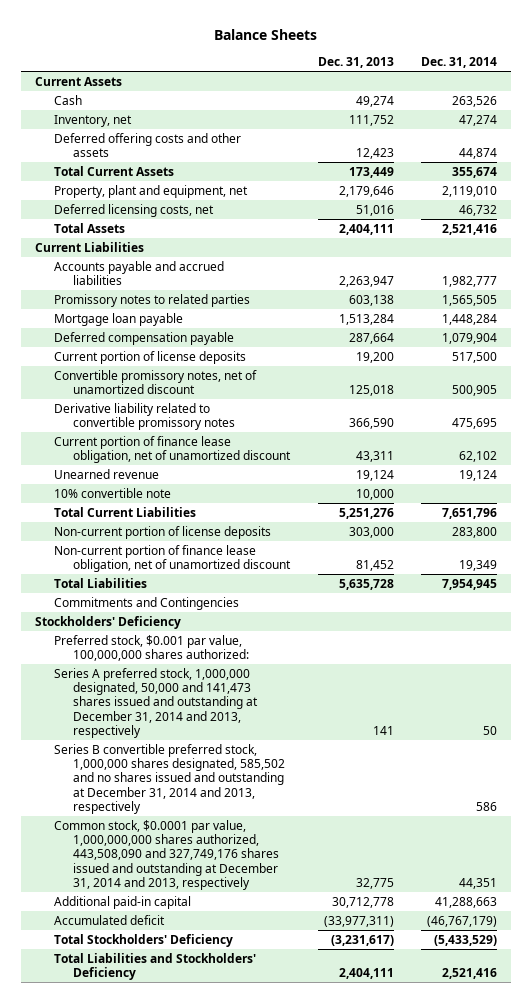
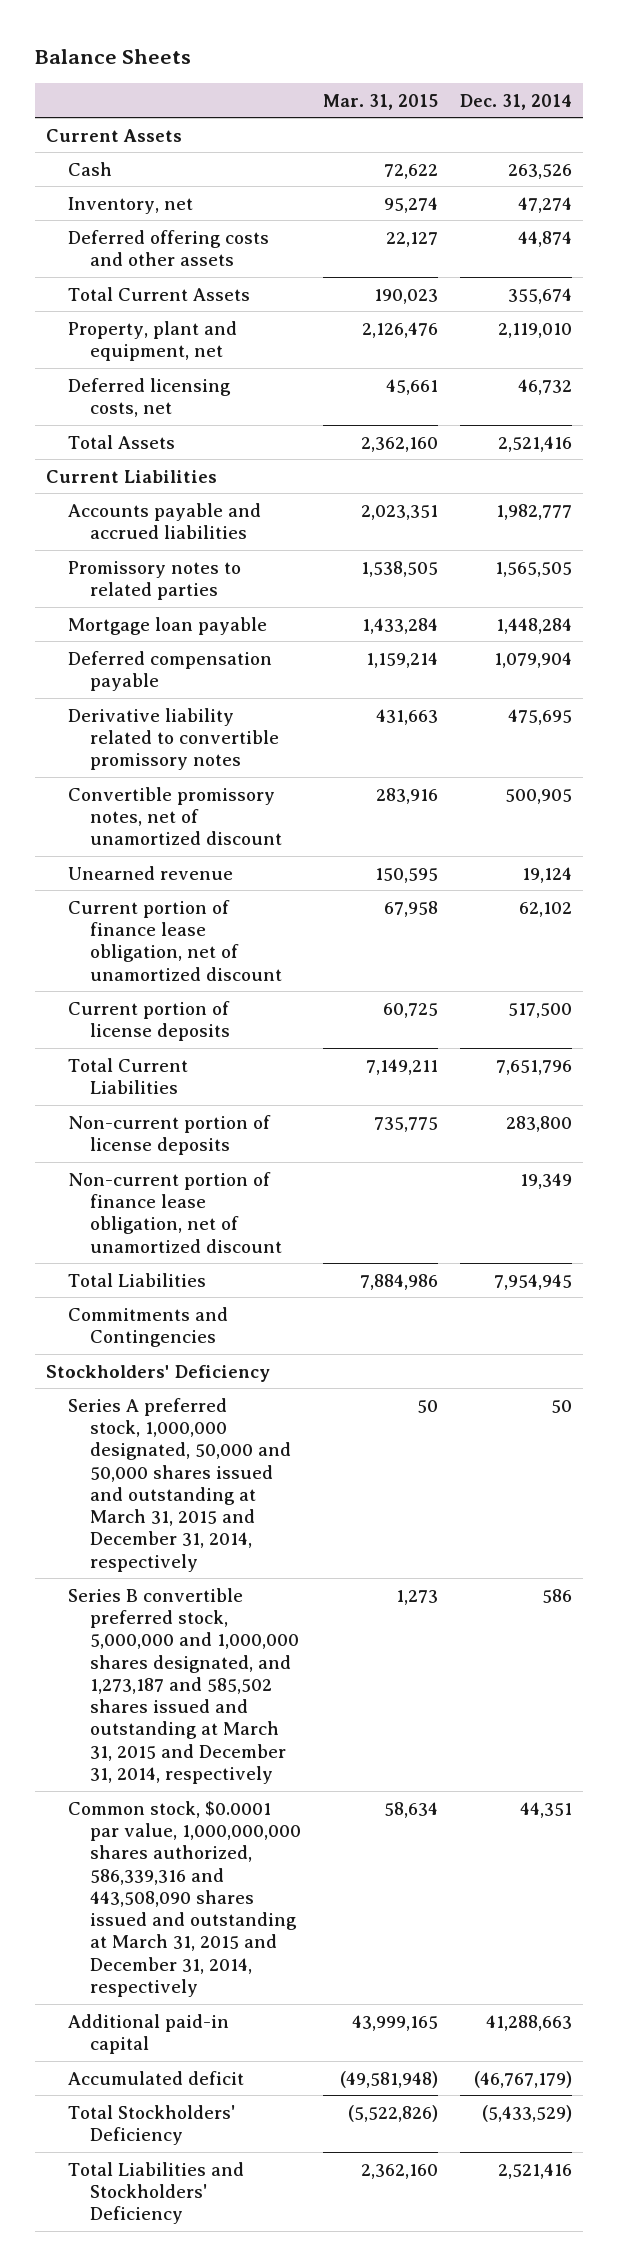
[317,57,394,69] Dec. 31, 2013 -> none
none -> [322,93,438,110] Mar. 31, 2015
[54,369,258,395] Convertible promissory notes, net of unamortized discount -> [68,786,283,846] Convertible promissory notes, net of unamortized discount
[54,487,172,498] 10% convertible note -> none
[54,435,292,464] Current portion of finance lease obligation, net of unamortized discount -> [68,899,283,981] Current portion of finance lease obligation, net of unamortized discount
[54,350,247,364] Current portion of license deposits -> [68,1000,231,1041] Current portion of license deposits
[54,634,250,662] Preferred stock, $0.001 par value, 100,000,000 shares authorized: -> none
[54,667,259,739] Series A preferred stock, 1,000,000 designated, 50,000 and 141,473 shares issued and outstanding at December 31, 2014 and 2013, respectively -> [68,1397,292,1572] Series A preferred stock, 1,000,000 designated, 50,000 and 50,000 shares issued and outstanding at March 31, 2015 and December 31, 2014, respectively
[54,743,286,815] Series B convertible preferred stock, 1,000,000 shares designated, 585,502 and no shares issued and outstanding at December 31, 2014 and 2013, respectively -> [68,1587,300,1785] Series B convertible preferred stock, 5,000,000 and 1,000,000 shares designated, and 1,273,187 and 585,502 shares issued and outstanding at March 31, 2015 and December 31, 2014, respectively
[54,819,280,891] Common stock, $0.0001 par value, 1,000,000,000 shares authorized, 443,508,090 and 327,749,176 shares issued and outstanding at December 31, 2014 and 2013, respectively -> [68,1800,302,1998] Common stock, $0.0001 par value, 1,000,000,000 shares authorized, 586,339,316 and 443,508,090 shares issued and outstanding at March 31, 2015 and December 31, 2014, respectively

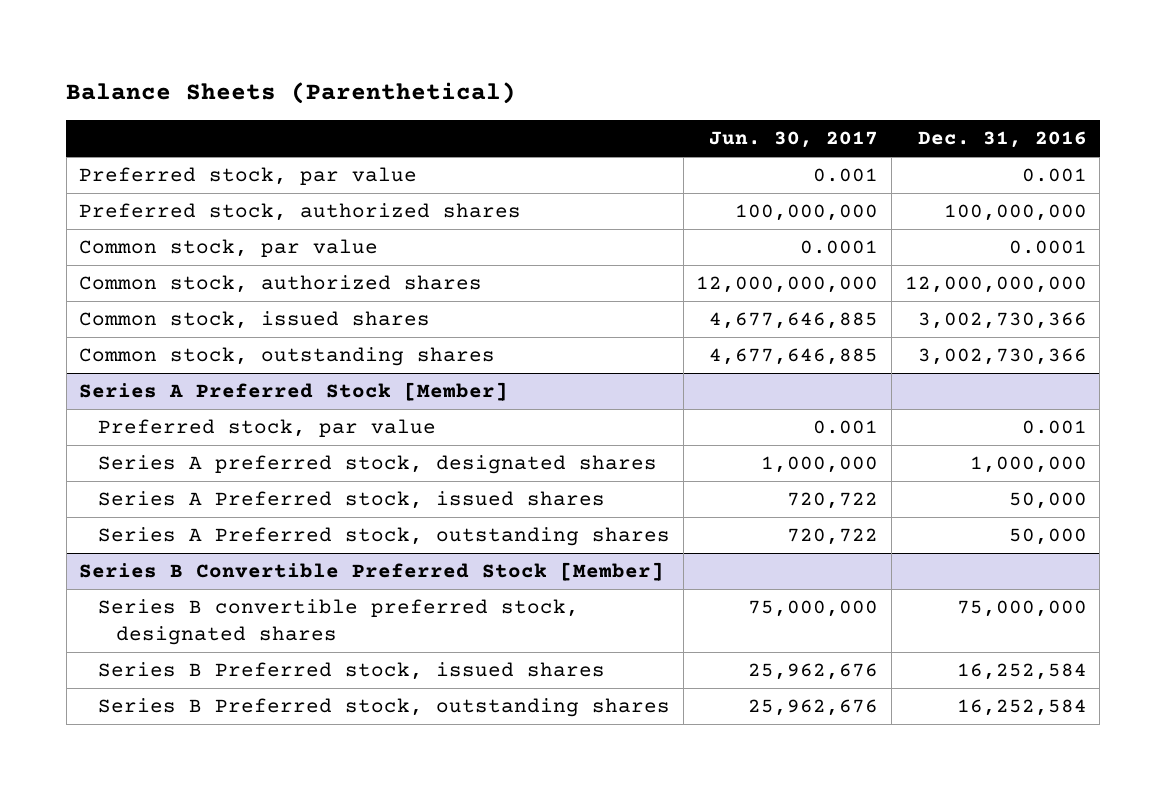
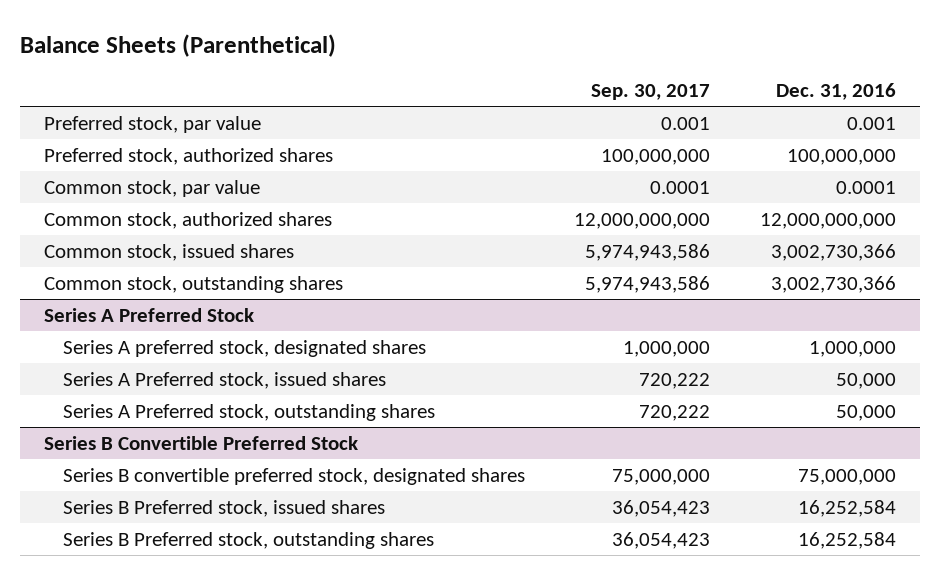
[709,131,879,149] Jun. 30, 2017 -> none
none -> [591,83,711,100] Sep. 30, 2017
[97,419,436,438] Preferred stock, par value -> none
[79,382,509,402] Series A Preferred Stock [Member] -> [44,308,255,323] Series A Preferred Stock
[79,562,665,582] Series B Convertible Preferred Stock [Member] -> [44,436,359,451] Series B Convertible Preferred Stock

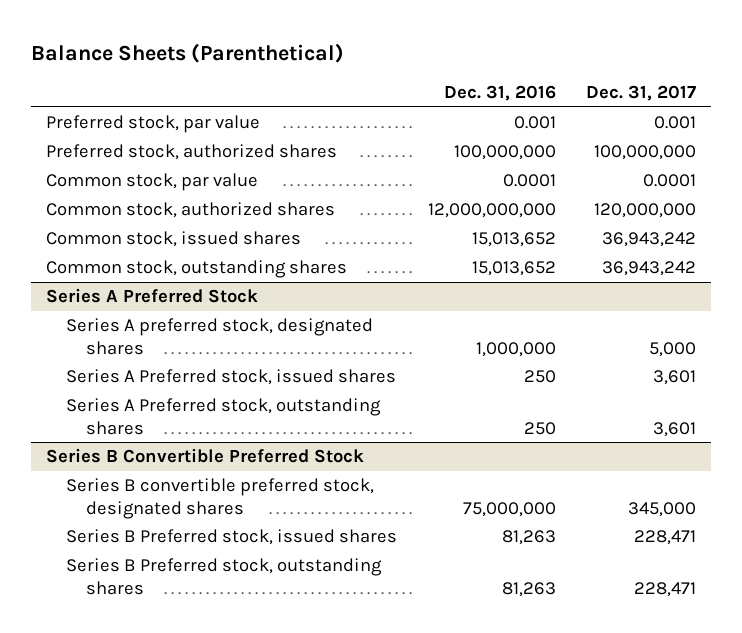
[591,83,711,100] Sep. 30, 2017 -> none
none -> [585,85,696,102] Dec. 31, 2017
[770,244,896,262] 3,002,730,366 -> [471,232,556,248] 15,013,652
[770,276,896,294] 3,002,730,366 -> [471,261,556,277] 15,013,652
[835,373,896,390] 50,000 -> [523,370,556,384] 250
[835,405,896,422] 50,000 -> [523,421,556,435] 250
[797,500,896,518] 16,252,584 -> [501,530,556,546] 81,263
[797,532,896,550] 16,252,584 -> [501,581,556,597] 81,263

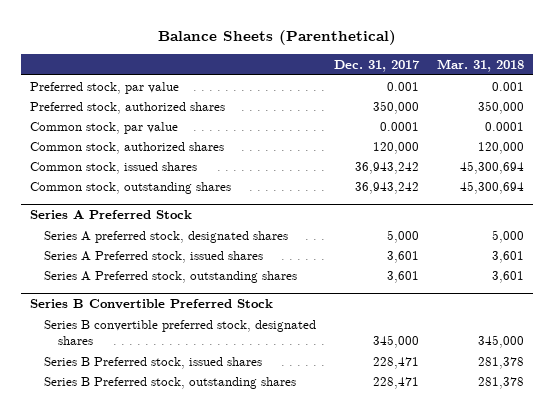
[443,85,556,102] Dec. 31, 2016 -> none
none -> [437,58,525,72] Mar. 31, 2018
[593,145,696,161] 100,000,000 -> [372,100,419,114] 350,000
[593,203,696,219] 120,000,000 -> [372,141,419,154] 120,000

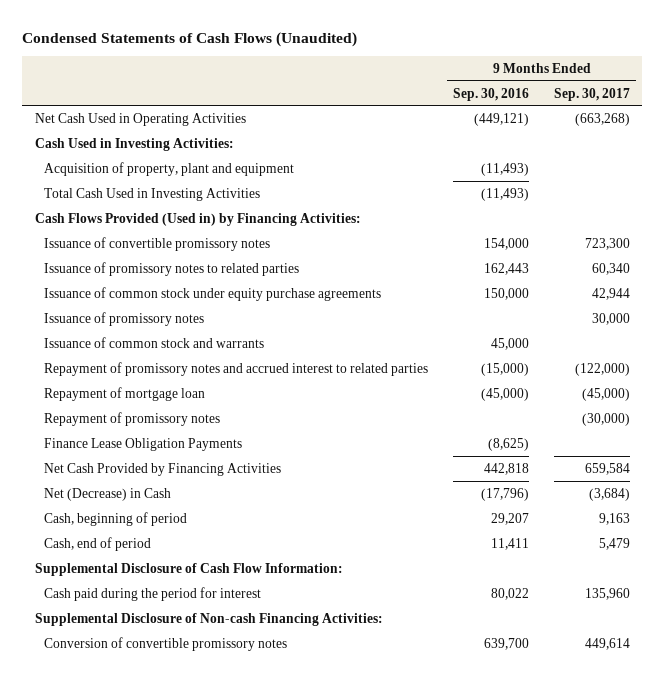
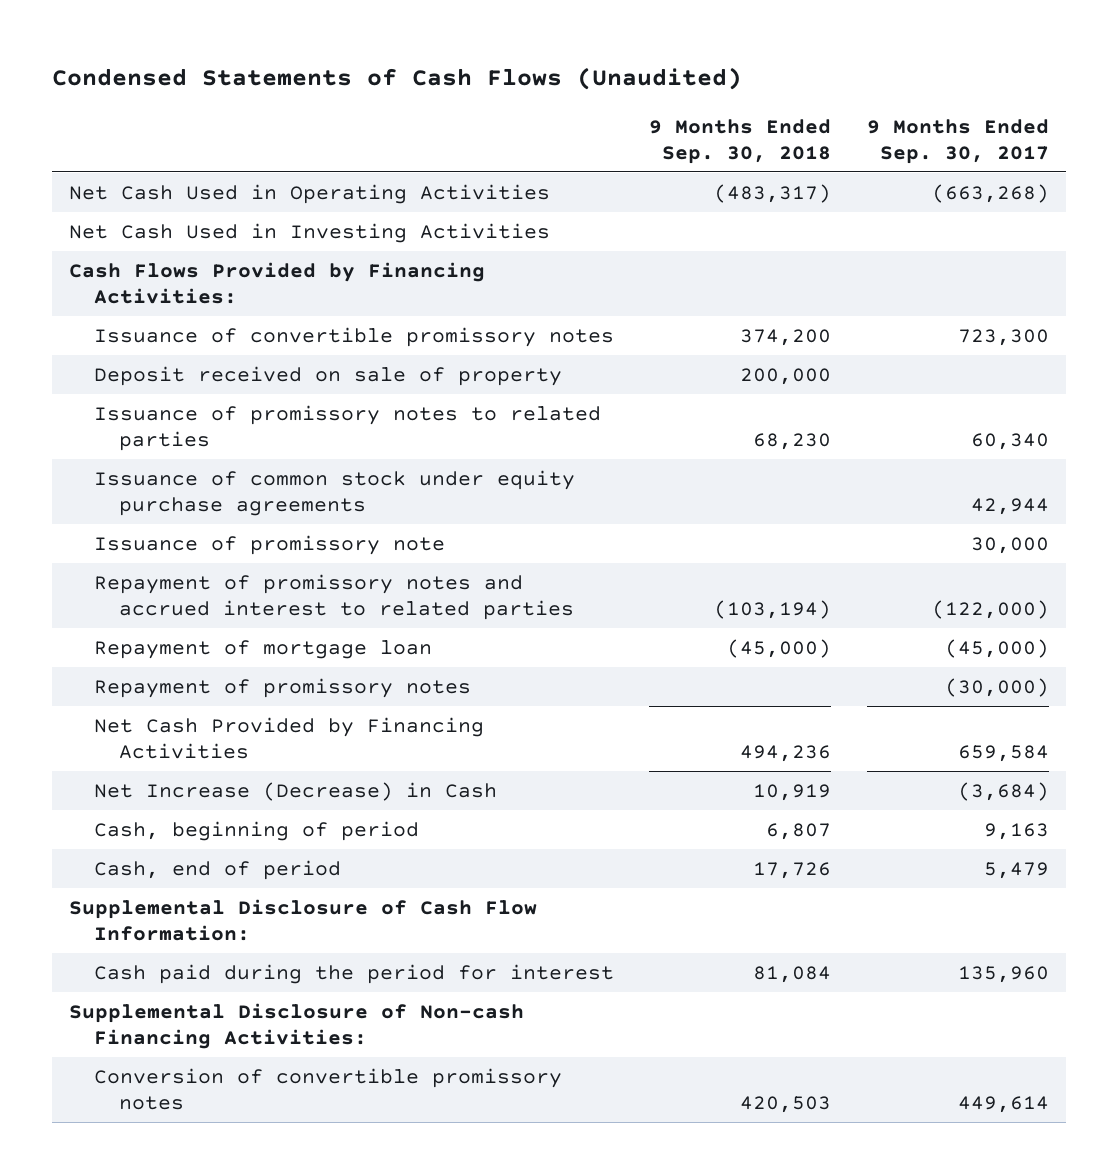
[453,87,530,101] Sep. 30, 2016 -> none
none -> [649,119,832,164] 9 Months Ended Sep. 30, 2018
[34,137,234,151] Cash Used in Investing Activities: -> none
[44,161,295,176] Acquisition of property, plant and equipment -> none
[44,187,261,201] Total Cash Used in Investing Activities -> [69,222,551,243] Net Cash Used in Investing Activities
[34,212,361,226] Cash Flows Provided (Used in) by Financing Activities: -> [69,261,486,304] Cash Flows Provided by Financing Activities:
none -> [94,365,563,386] Deposit received on sale of property
[44,336,265,348] Issuance of common stock and warrants -> none
[44,311,205,326] Issuance of promissory notes -> [94,534,446,555] Issuance of promissory note
[44,437,243,451] Finance Lease Obligation Payments -> none
[44,487,172,501] Net (Decrease) in Cash -> [94,781,498,801] Net Increase (Decrease) in Cash

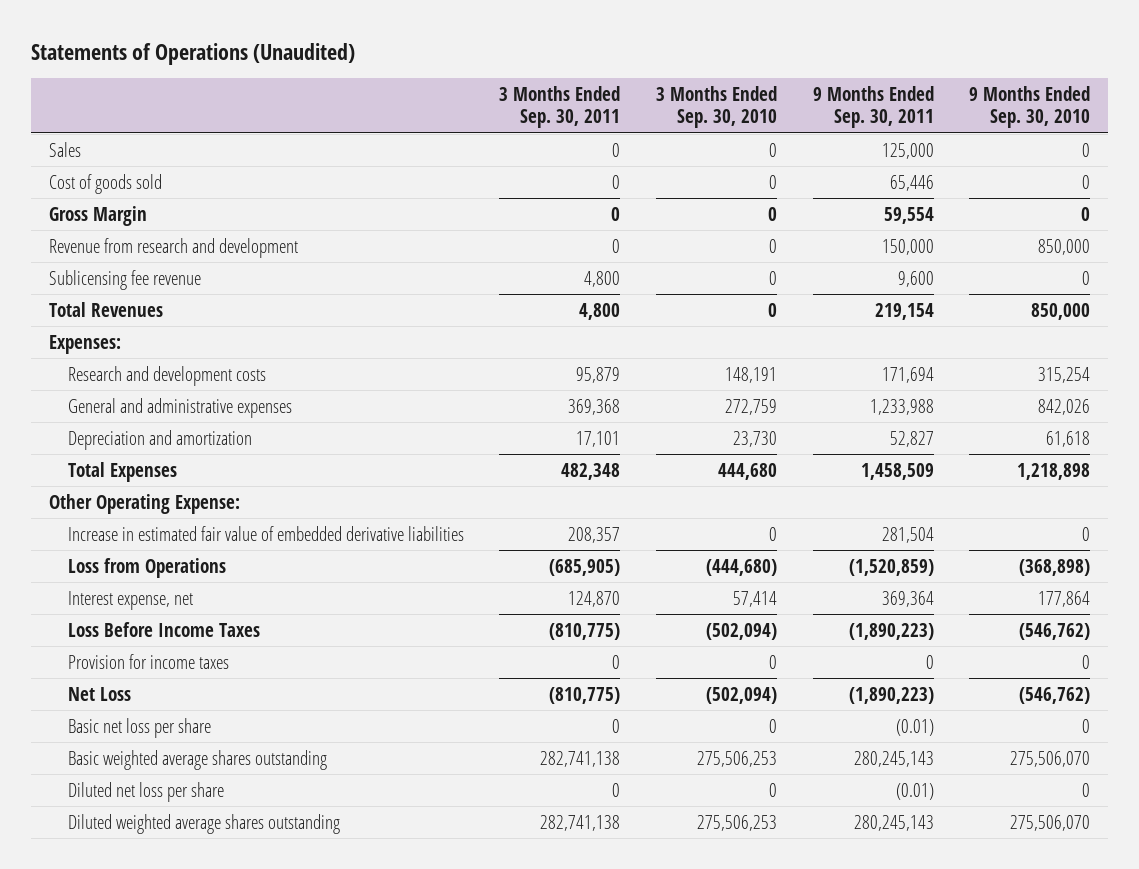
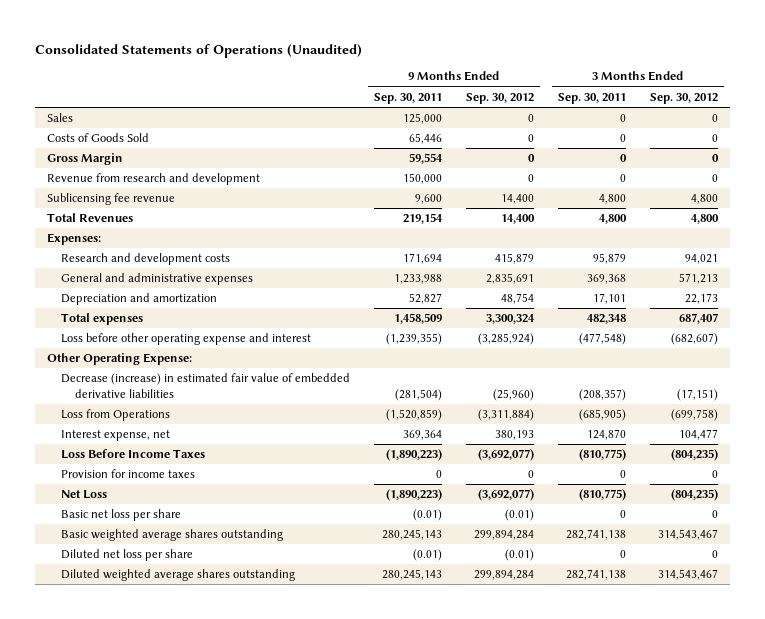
[31,42,356,65] Statements of Operations (Unaudited) -> [34,43,362,58] Consolidated Statements of Operations (Unaudited)
[655,86,777,129] 3 Months Ended Sep. 30, 2010 -> none
[969,86,1091,129] 9 Months Ended Sep. 30, 2010 -> none
none -> [465,92,534,104] Sep. 30, 2012
none -> [649,92,718,104] Sep. 30, 2012
[49,173,163,194] Cost of goods sold -> [46,133,149,143] Costs of Goods Sold
[67,461,177,482] Total Expenses -> [60,313,143,326] Total expenses
none -> [60,333,311,346] Loss before other operating expense and interest
[67,525,464,541] Increase in estimated fair value of embedded derivative liabilities -> [60,373,350,398] Decrease (increase) in estimated fair value of embedded derivative liabilities
[568,526,621,543] 208,357 -> [578,388,626,401] (208,357)
[881,526,934,543] 281,504 -> [394,388,442,401] (281,504)

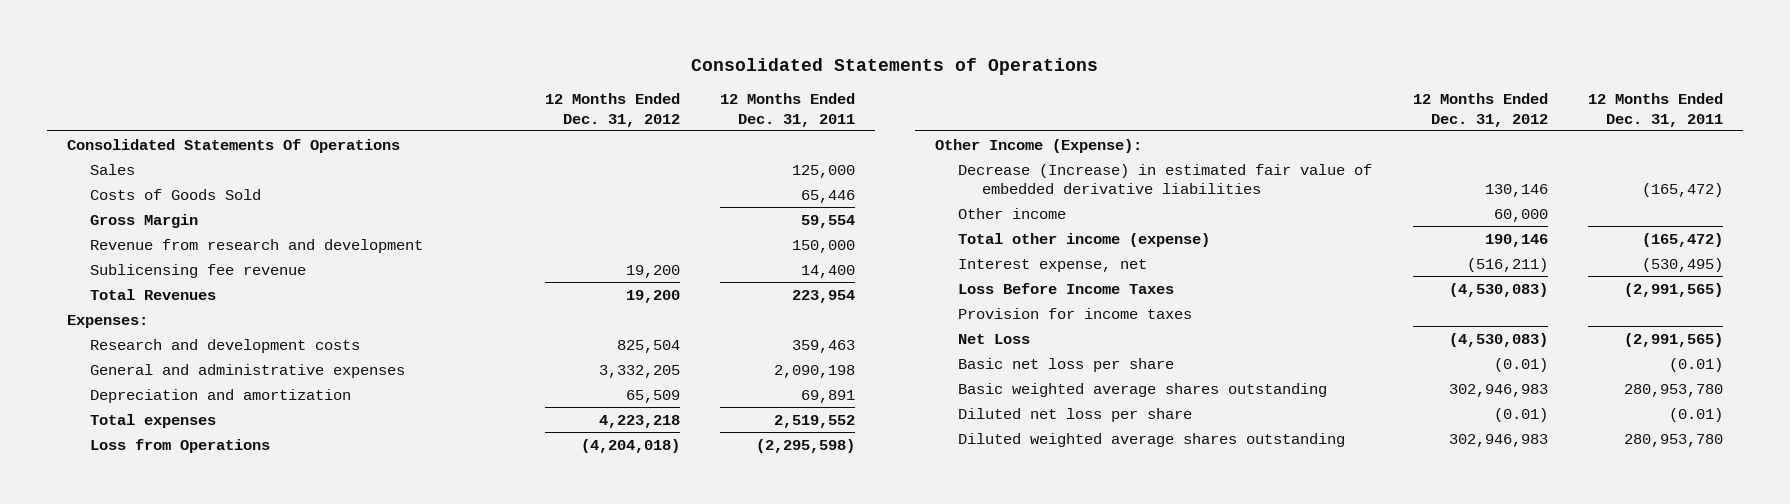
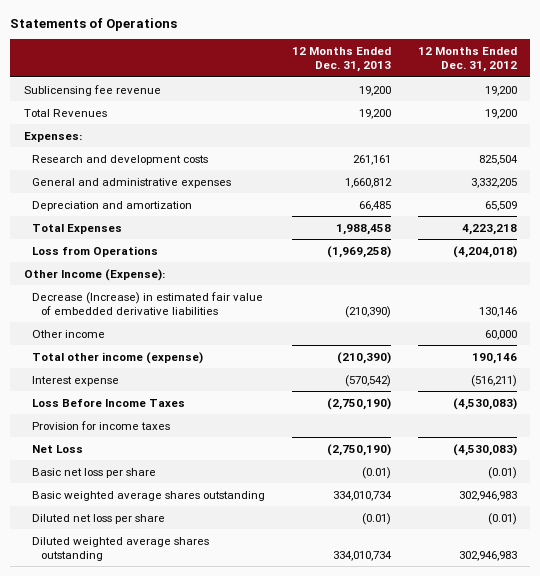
[690,58,1098,76] Consolidated Statements of Operations -> [10,17,178,31] Statements of Operations
[720,93,856,127] 12 Months Ended Dec. 31, 2011 -> none
none -> [292,47,392,73] 12 Months Ended Dec. 31, 2013
[66,138,400,153] Consolidated Statements Of Operations -> none
[90,163,136,175] Sales -> none
[90,188,262,200] Costs of Goods Sold -> none
[90,213,199,228] Gross Margin -> none
[90,238,424,253] Revenue from research and development -> none
[90,413,217,428] Total expenses -> [32,223,123,234] Total Expenses
[958,258,1148,272] Interest expense, net -> [32,375,120,386] Interest expense

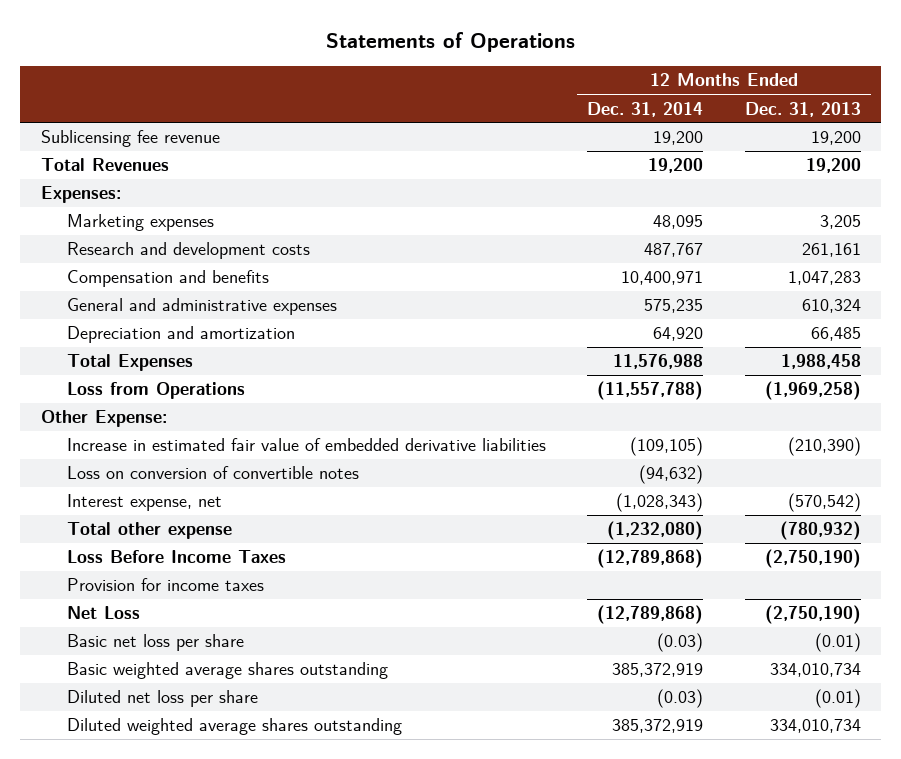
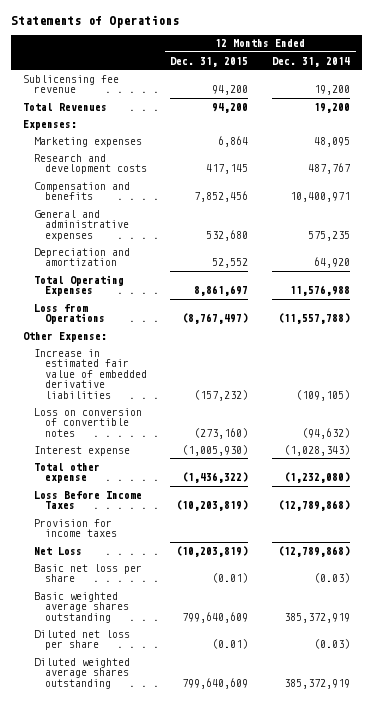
[744,101,861,117] Dec. 31, 2013 -> none
none -> [170,56,249,67] Dec. 31, 2015
[67,354,194,372] Total Expenses -> [34,274,125,297] Total Operating Expenses
[67,494,223,512] Interest expense, net -> [34,445,131,456] Interest expense

